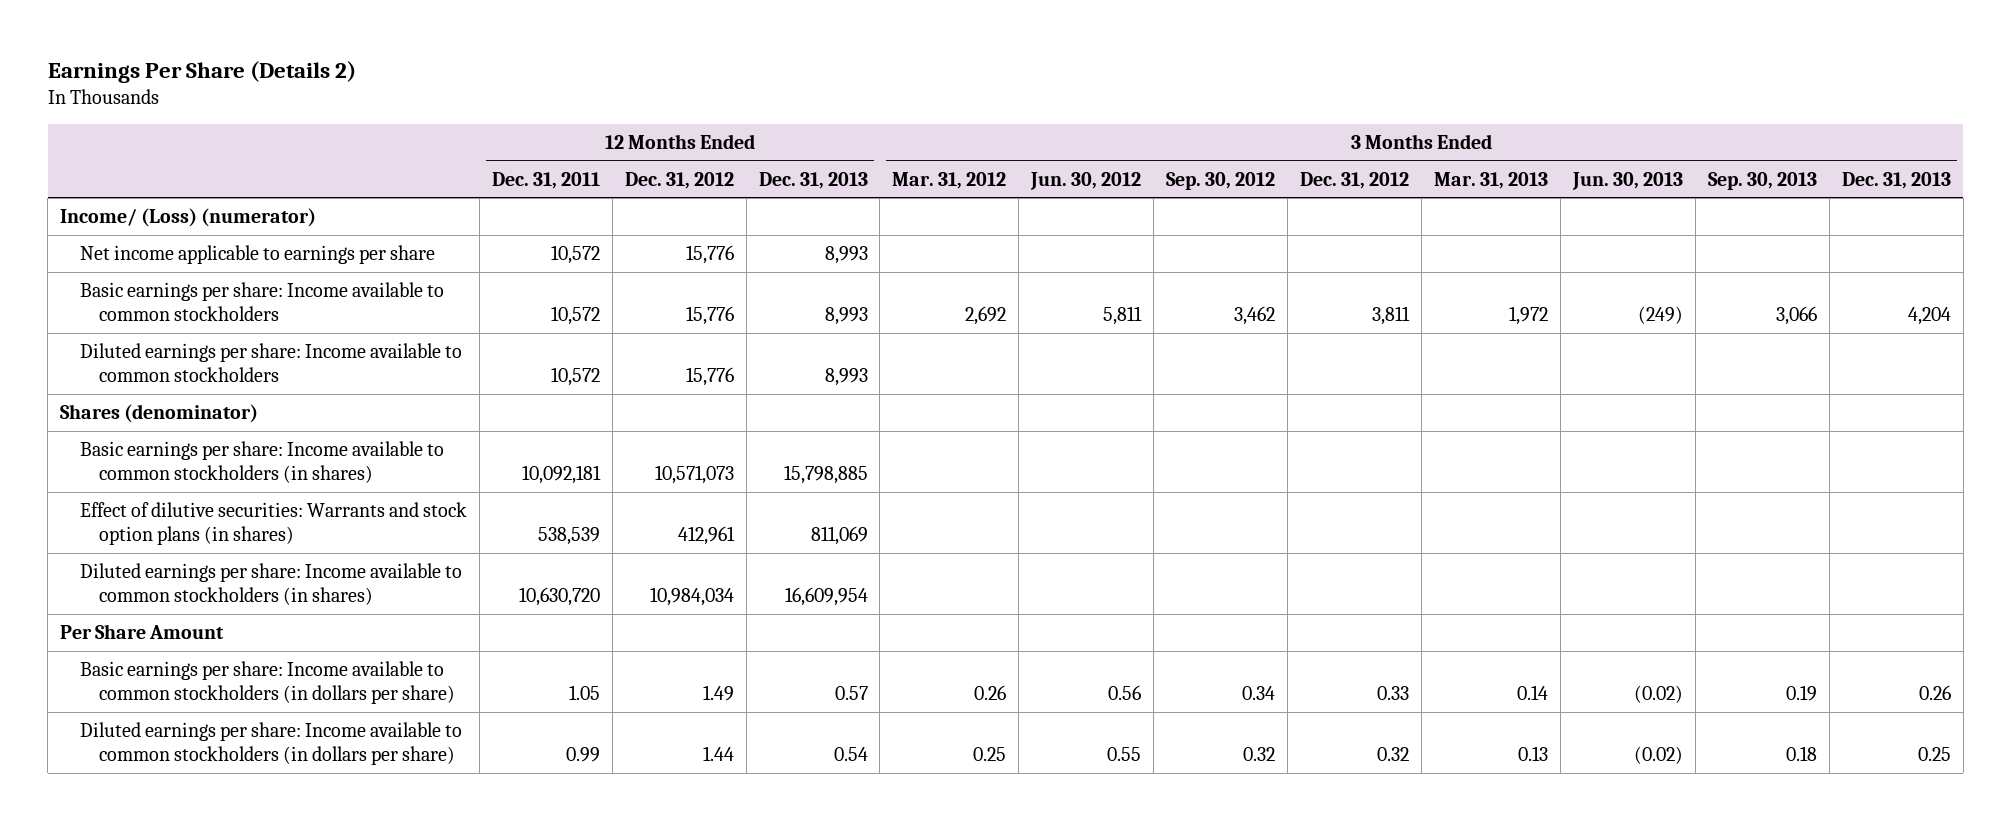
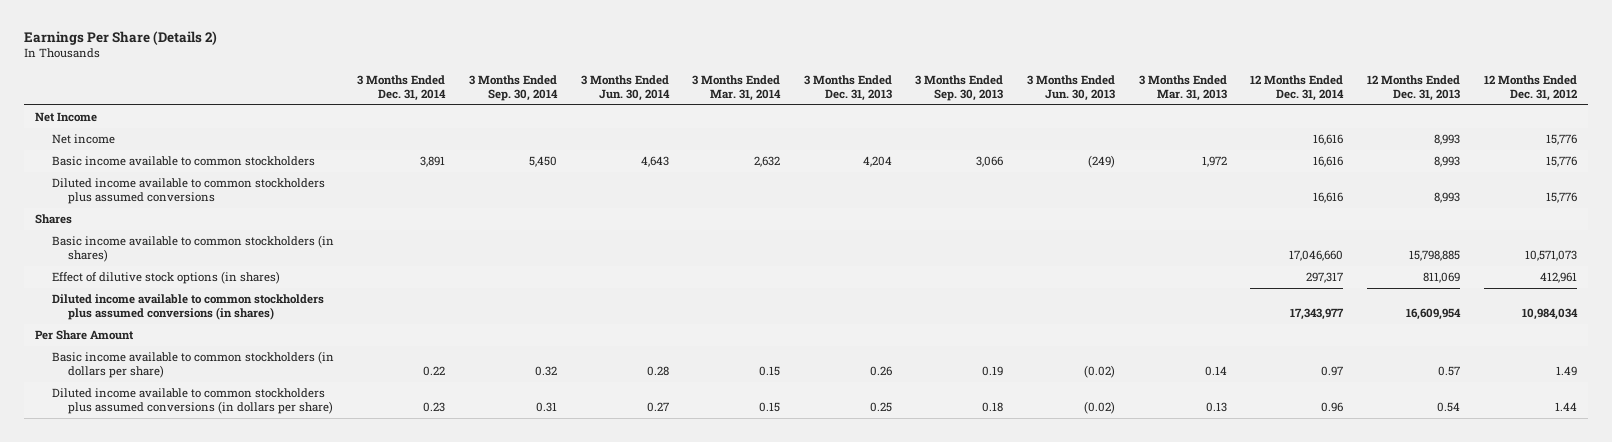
[491,171,600,189] Dec. 31, 2011 -> none
[892,171,1007,189] Mar. 31, 2012 -> none
[1030,171,1142,190] Jun. 30, 2012 -> none
[1166,171,1276,190] Sep. 30, 2012 -> none
[1300,171,1410,189] Dec. 31, 2012 -> none
none -> [357,75,447,101] 3 Months Ended Dec. 31, 2014
none -> [468,75,558,101] 3 Months Ended Sep. 30, 2014
none -> [580,75,670,101] 3 Months Ended Jun. 30, 2014
none -> [692,75,782,101] 3 Months Ended Mar. 31, 2014
none -> [1250,75,1345,101] 12 Months Ended Dec. 31, 2014
[60,207,317,227] Income/ (Loss) (numerator) -> [35,112,98,123] Net Income
[79,244,435,264] Net income applicable to earnings per share -> [51,134,115,145] Net income
[79,281,444,321] Basic earnings per share: Income available to common stockholders -> [51,156,315,167] Basic income available to common stockholders
[79,342,462,382] Diluted earnings per share: Income available to common stockholders -> [51,178,325,204] Diluted income available to common stockholders plus assumed conversions
[60,403,259,423] Shares (denominator) -> [35,214,73,225] Shares
[79,440,444,483] Basic earnings per share: Income available to common stockholders (in shares) -> [51,235,334,262] Basic income available to common stockholders (in shares)
[79,501,467,545] Effect of dilutive securities: Warrants and stock option plans (in shares) -> [51,271,280,285] Effect of dilutive stock options (in shares)
[79,562,462,605] Diluted earnings per share: Income available to common stockholders (in shares) -> [51,294,324,320] Diluted income available to common stockholders plus assumed conversions (in shares)
[79,660,456,704] Basic earnings per share: Income available to common stockholders (in dollars per share) -> [51,351,334,378] Basic income available to common stockholders (in dollars per share)
[79,721,462,765] Diluted earnings per share: Income available to common stockholders (in dollars per share) -> [51,388,333,414] Diluted income available to common stockholders plus assumed conversions (in dollars per share)

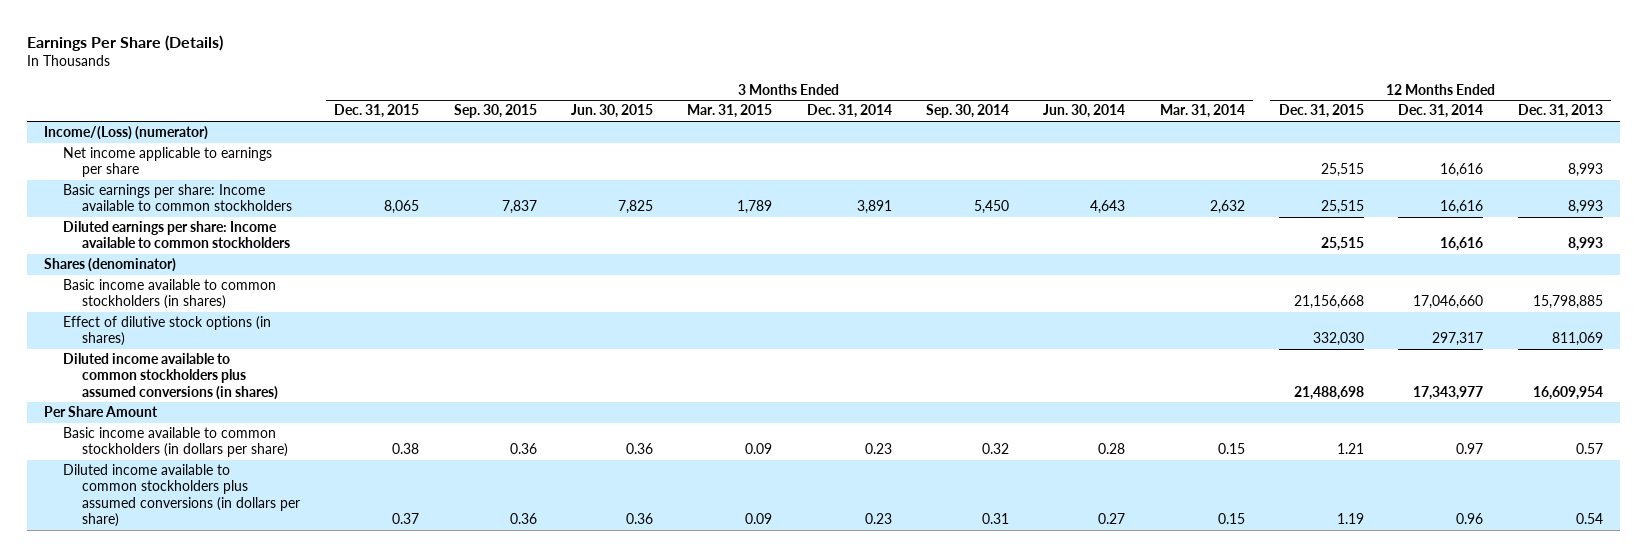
[23,30,217,45] Earnings Per Share (Details 2) -> [27,34,224,51] Earnings Per Share (Details)
[803,75,892,101] 3 Months Ended Dec. 31, 2013 -> none
[915,75,1004,101] 3 Months Ended Sep. 30, 2013 -> none
[1027,75,1116,101] 3 Months Ended Jun. 30, 2013 -> none
[1138,75,1227,101] 3 Months Ended Mar. 31, 2013 -> none
[1483,75,1577,101] 12 Months Ended Dec. 31, 2012 -> none
none -> [334,104,420,119] Dec. 31, 2015
none -> [453,104,537,119] Sep. 30, 2015
none -> [570,104,653,119] Jun. 30, 2015
none -> [687,104,773,119] Mar. 31, 2015
none -> [1278,104,1364,119] Dec. 31, 2015
[35,112,98,123] Net Income -> [44,126,209,141] Income/(Loss) (numerator)
[51,134,115,145] Net income -> [63,147,273,178] Net income applicable to earnings per share
[51,156,315,167] Basic income available to common stockholders -> [63,184,293,212] Basic earnings per share: Income available to common stockholders
[51,178,325,204] Diluted income available to common stockholders plus assumed conversions -> [63,221,291,249] Diluted earnings per share: Income available to common stockholders
[35,214,73,225] Shares -> [44,258,177,273] Shares (denominator)
[423,365,446,376] 0.22 -> [864,443,892,455] 0.23

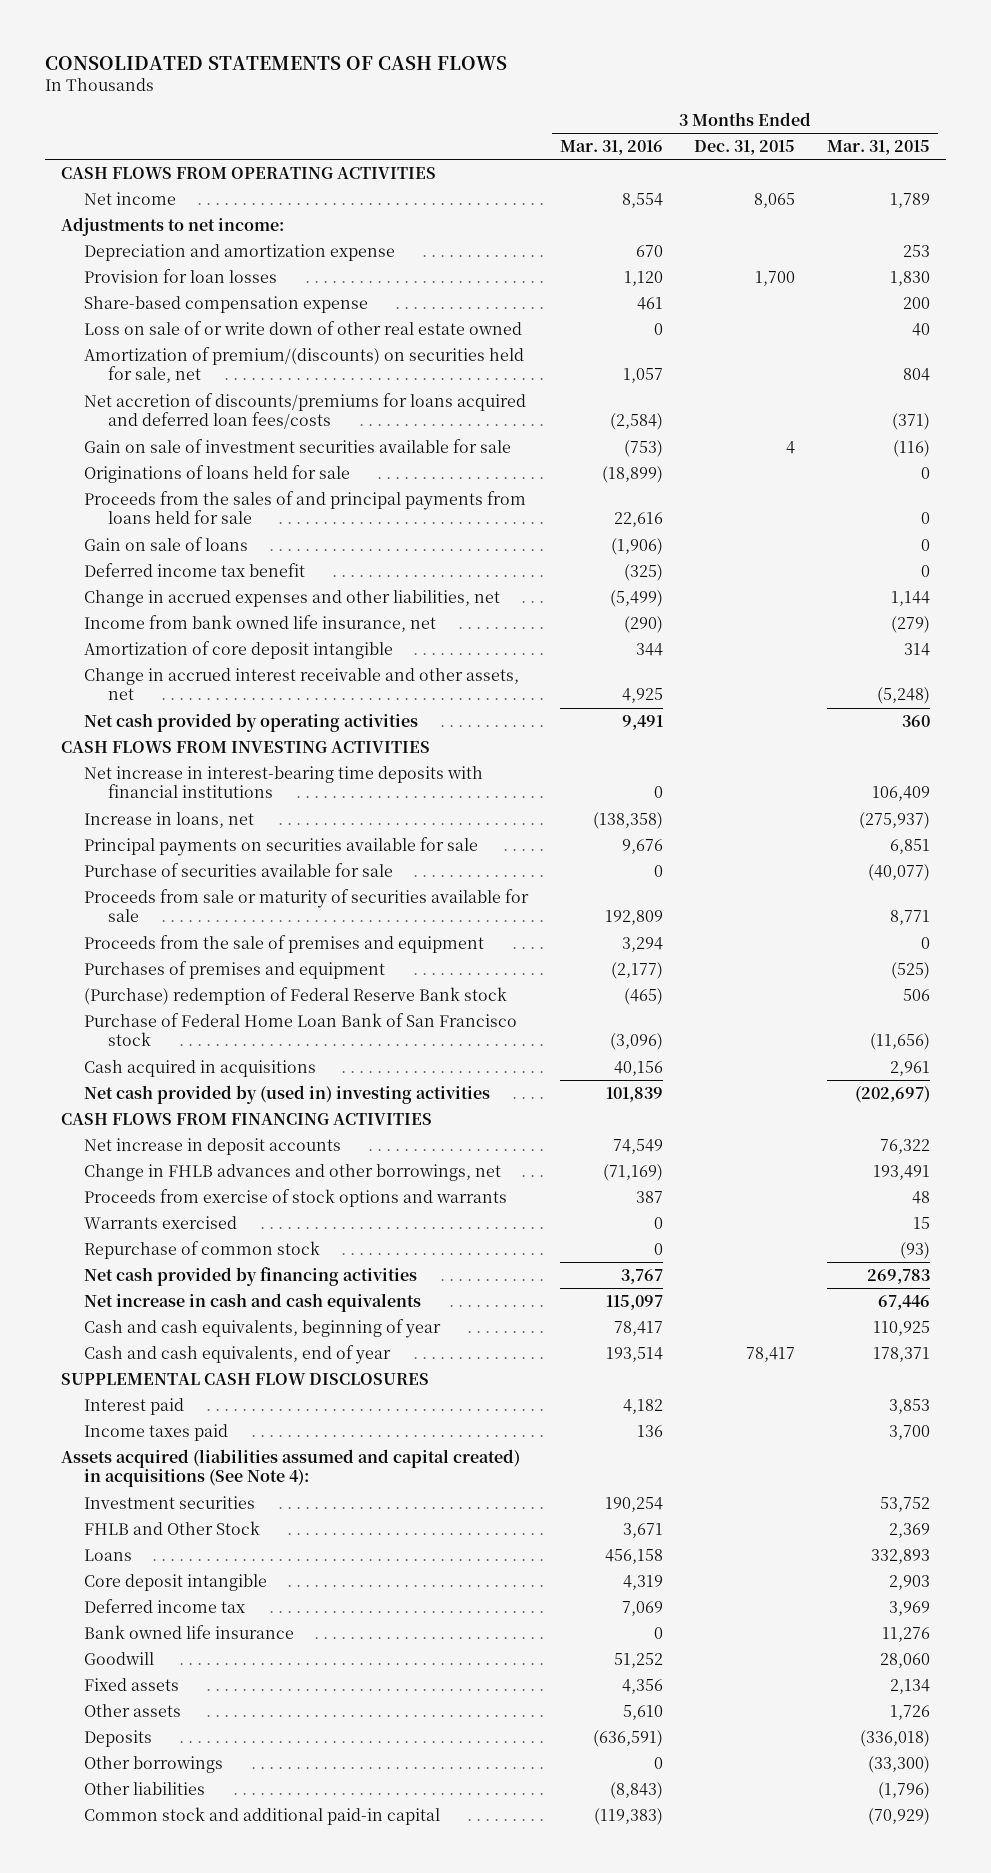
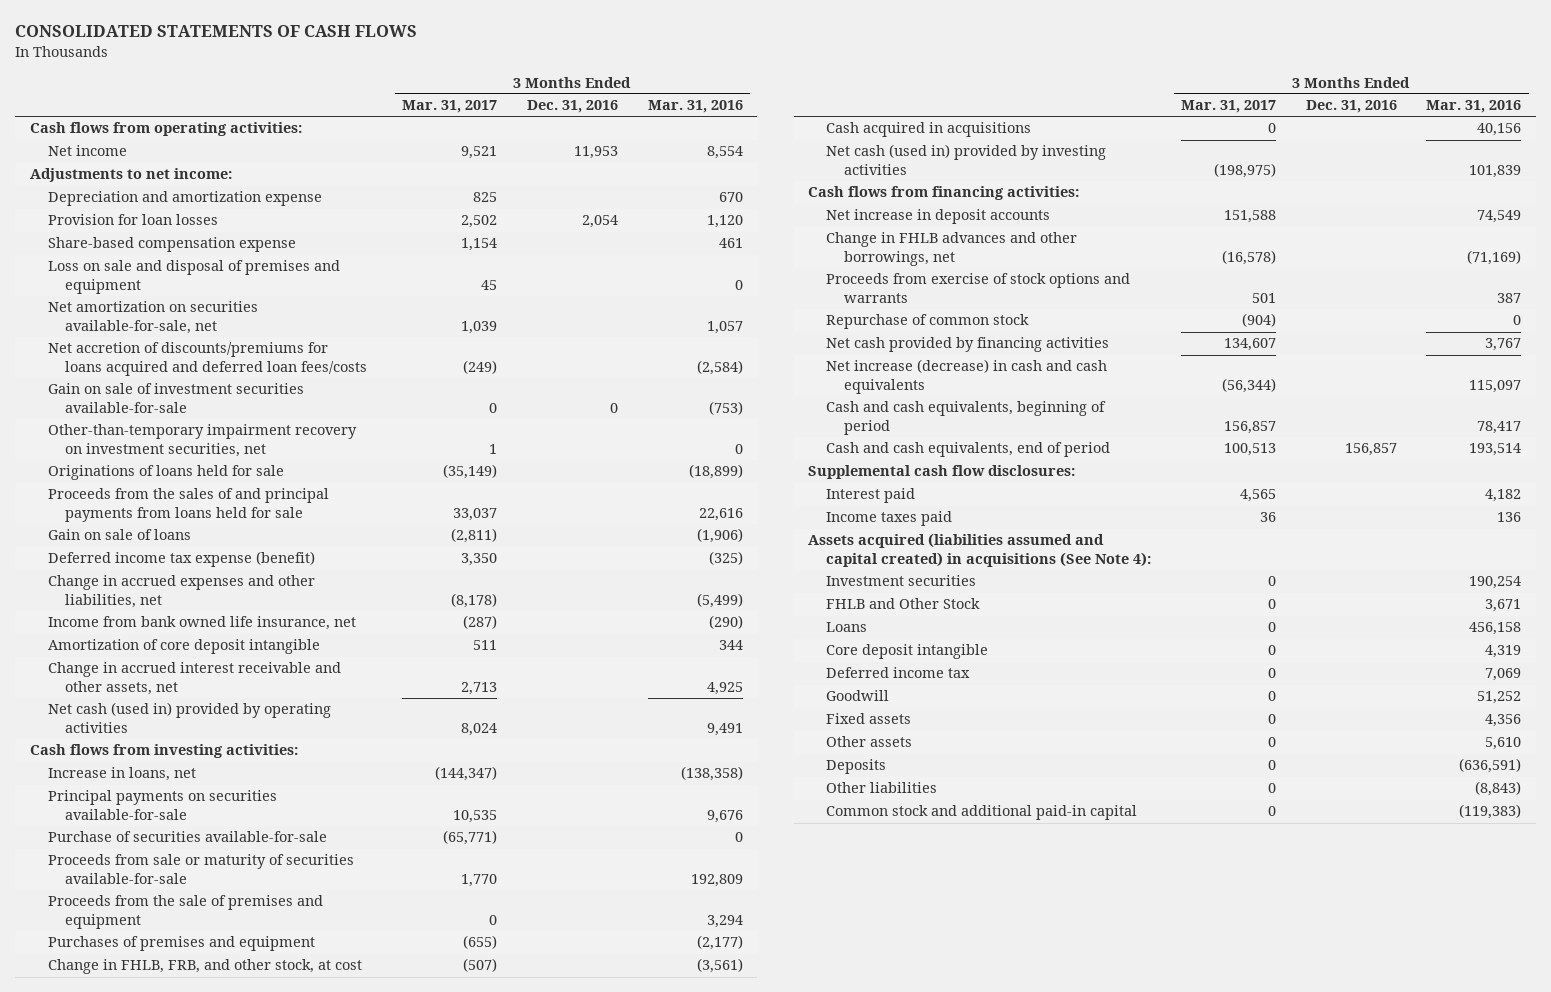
[694,140,796,156] Dec. 31, 2015 -> none
[827,140,931,156] Mar. 31, 2015 -> none
none -> [402,100,498,114] Mar. 31, 2017
none -> [526,100,618,114] Dec. 31, 2016
[60,166,436,179] CASH FLOWS FROM OPERATING ACTIVITIES -> [29,122,302,137] Cash flows from operating activities:
[84,320,523,335] Loss on sale of or write down of other real estate owned -> none
none -> [47,260,340,294] Loss on sale and disposal of premises and equipment
[84,346,525,384] Amortization of premium/(discounts) on securities held for sale, net -> [47,301,258,334] Net amortization on securities available-for-sale, net
[84,438,512,453] Gain on sale of investment securities available for sale -> [47,383,304,413] Gain on sale of investment securities available-for-sale
none -> [47,424,357,457] Other-than-temporary impairment recovery on investment securities, net
[84,562,306,577] Deferred income tax benefit -> [47,551,315,568] Deferred income tax expense (benefit)
[84,765,484,799] Net increase in interest-bearing time deposits with financial institutions -> none
[84,712,419,732] Net cash provided by operating activities -> [47,702,331,733] Net cash (used in) provided by operating activities
[60,740,430,753] CASH FLOWS FROM INVESTING ACTIVITIES -> [29,744,298,759] Cash flows from investing activities:
[84,836,479,856] Principal payments on securities available for sale -> [47,790,277,820] Principal payments on securities available-for-sale
[84,862,394,877] Purchase of securities available for sale -> [47,831,327,843] Purchase of securities available-for-sale
[84,888,530,923] Proceeds from sale or maturity of securities available for sale -> [47,854,354,884] Proceeds from sale or maturity of securities available-for-sale
[84,986,508,1005] (Purchase) redemption of Federal Reserve Bank stock -> none
[84,1012,518,1047] Purchase of Federal Home Loan Bank of San Francisco stock -> none
none -> [47,959,362,975] Change in FHLB, FRB, and other stock, at cost
[84,1084,491,1104] Net cash provided by (used in) investing activities -> [826,144,1107,175] Net cash (used in) provided by investing activities
[60,1112,432,1125] CASH FLOWS FROM FINANCING ACTIVITIES -> [808,186,1080,201] Cash flows from financing activities:
[84,1215,238,1229] Warrants exercised -> none
[84,1292,422,1312] Net increase in cash and cash equivalents -> [826,359,1108,394] Net increase (decrease) in cash and cash equivalents
[84,1318,442,1338] Cash and cash equivalents, beginning of year -> [826,401,1107,435] Cash and cash equivalents, beginning of period
[84,1344,392,1364] Cash and cash equivalents, end of year -> [826,442,1111,458] Cash and cash equivalents, end of period
[60,1372,429,1385] SUPPLEMENTAL CASH FLOW DISCLOSURES -> [808,465,1076,480] Supplemental cash flow disclosures:
[84,1624,295,1639] Bank owned life insurance -> none
[84,1755,224,1773] Other borrowings -> none

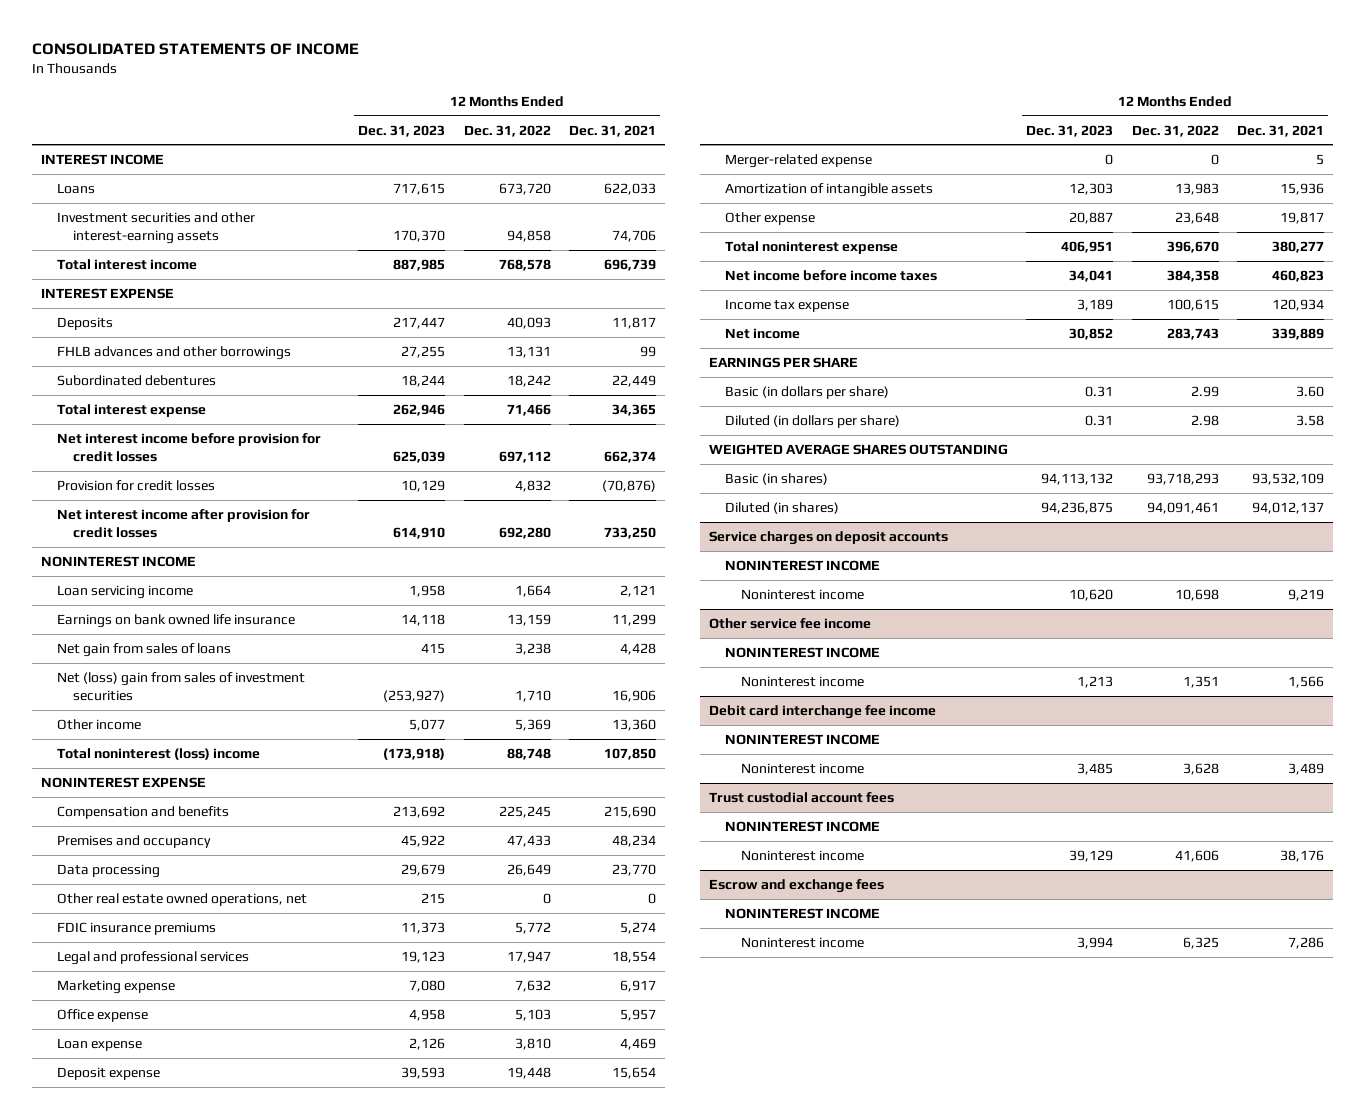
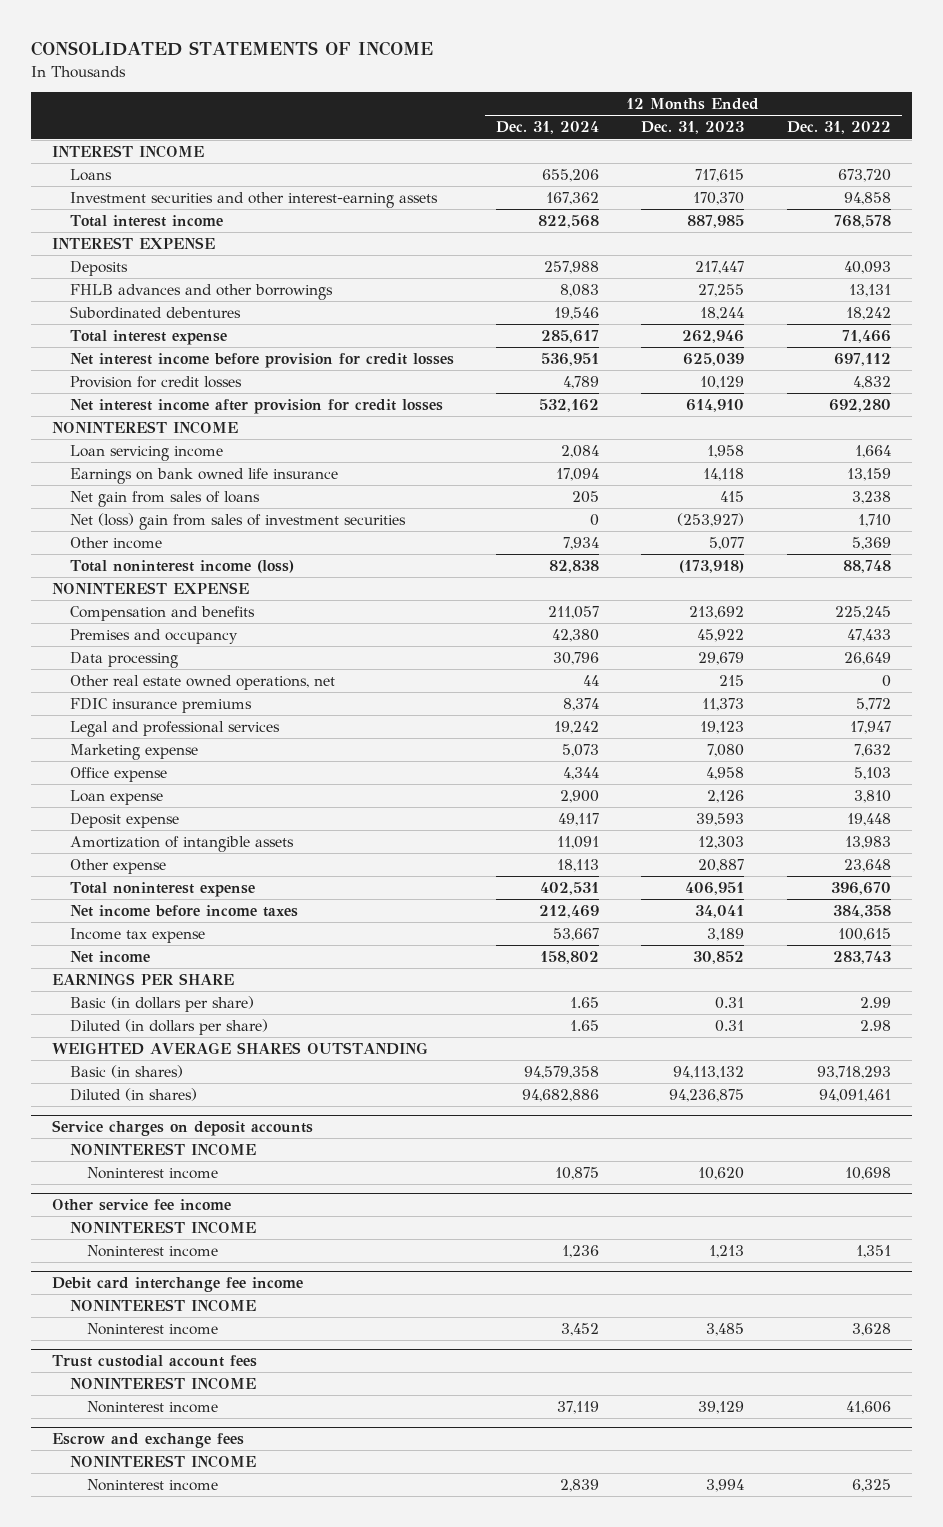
[568,124,656,137] Dec. 31, 2021 -> none
none -> [495,121,599,135] Dec. 31, 2024
[57,747,261,760] Total noninterest (loss) income -> [69,559,294,573] Total noninterest income (loss)
[725,153,873,168] Merger-related expense -> none

